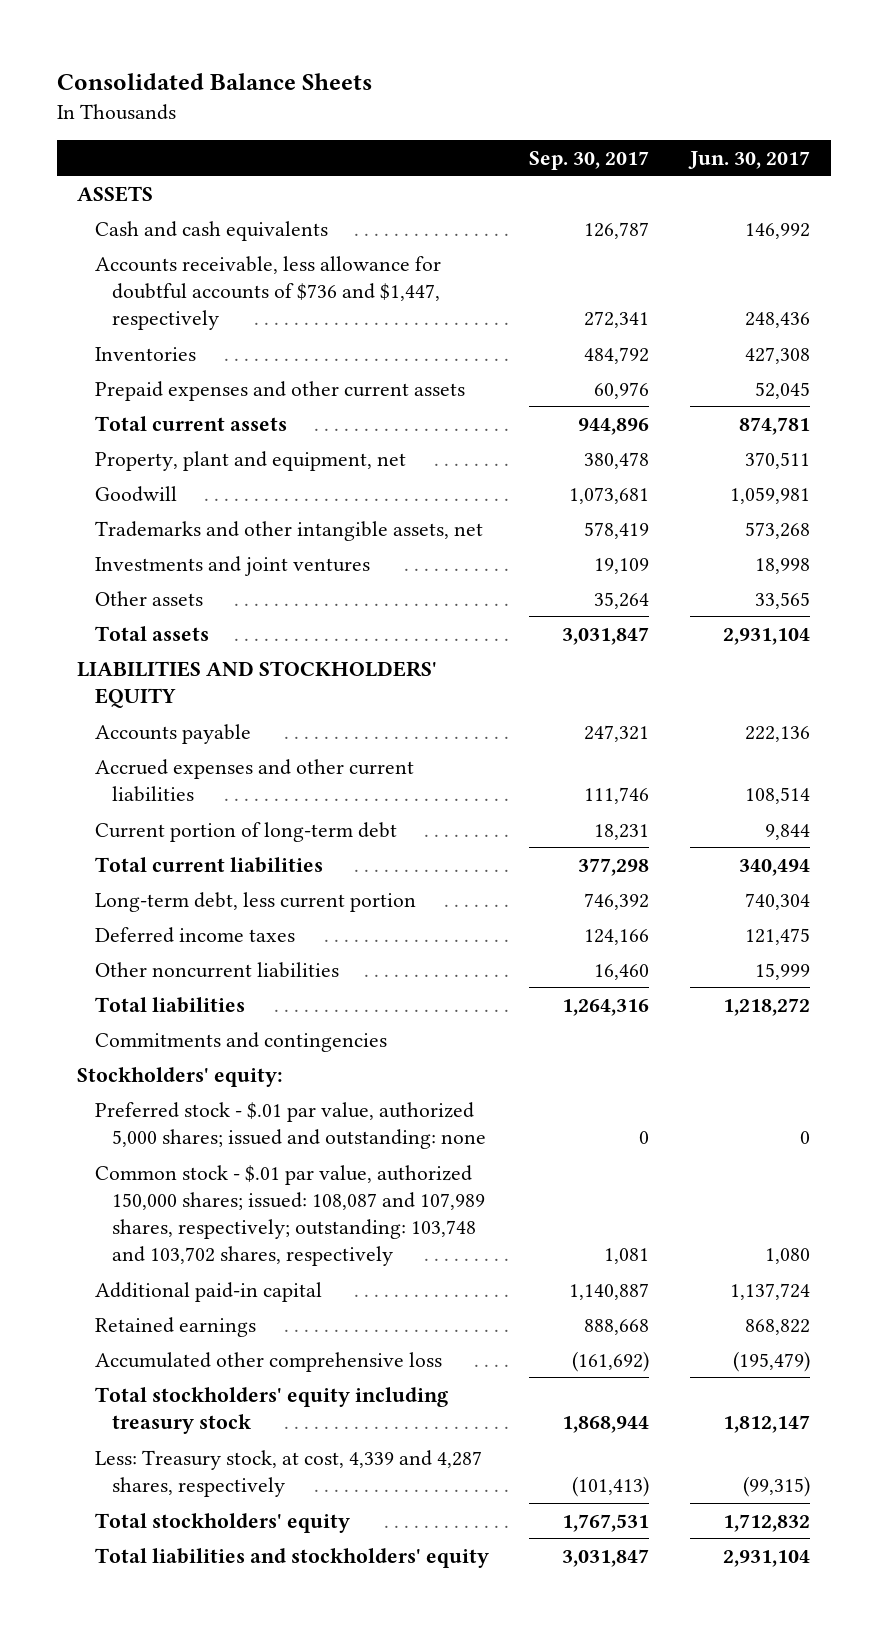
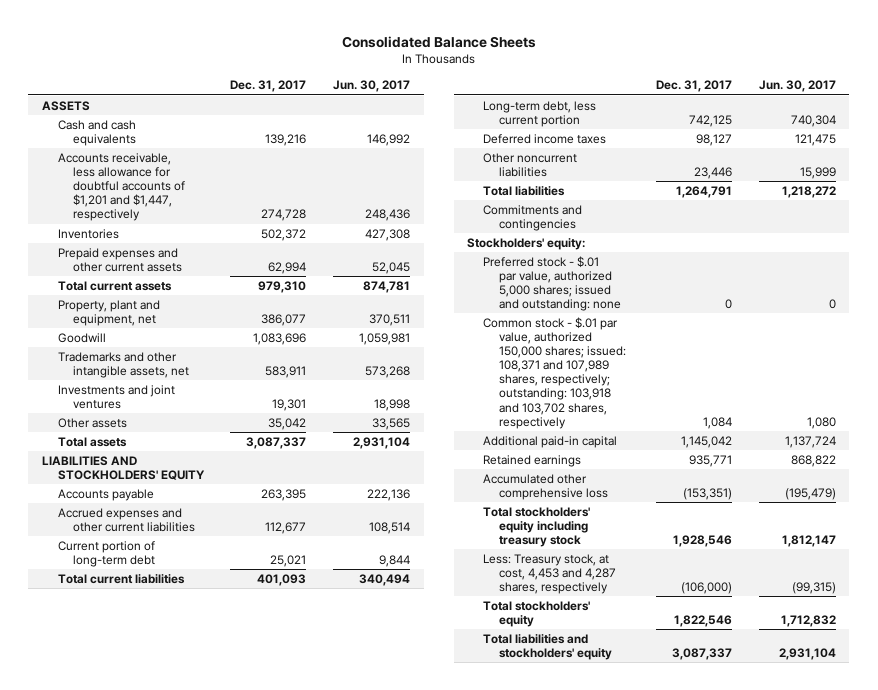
[529,150,650,170] Sep. 30, 2017 -> none
none -> [230,80,307,93] Dec. 31, 2017
[94,255,441,330] Accounts receivable, less allowance for doubtful accounts of $736 and $1,447, respectively -> [57,152,186,222] Accounts receivable, less allowance for doubtful accounts of $1,201 and $1,447, respectively
[94,1164,486,1267] Common stock - $.01 par value, authorized 150,000 shares; issued: 108,087 and 107,989 shares, respectively; outstanding: 103,748 and 103,702 shares, respectively -> [483,316,626,429] Common stock - $.01 par value, authorized 150,000 shares; issued: 108,371 and 107,989 shares, respectively; outstanding: 103,918 and 103,702 shares, respectively
[94,1449,482,1497] Less: Treasury stock, at cost, 4,339 and 4,287 shares, respectively -> [483,553,616,595] Less: Treasury stock, at cost, 4,453 and 4,287 shares, respectively

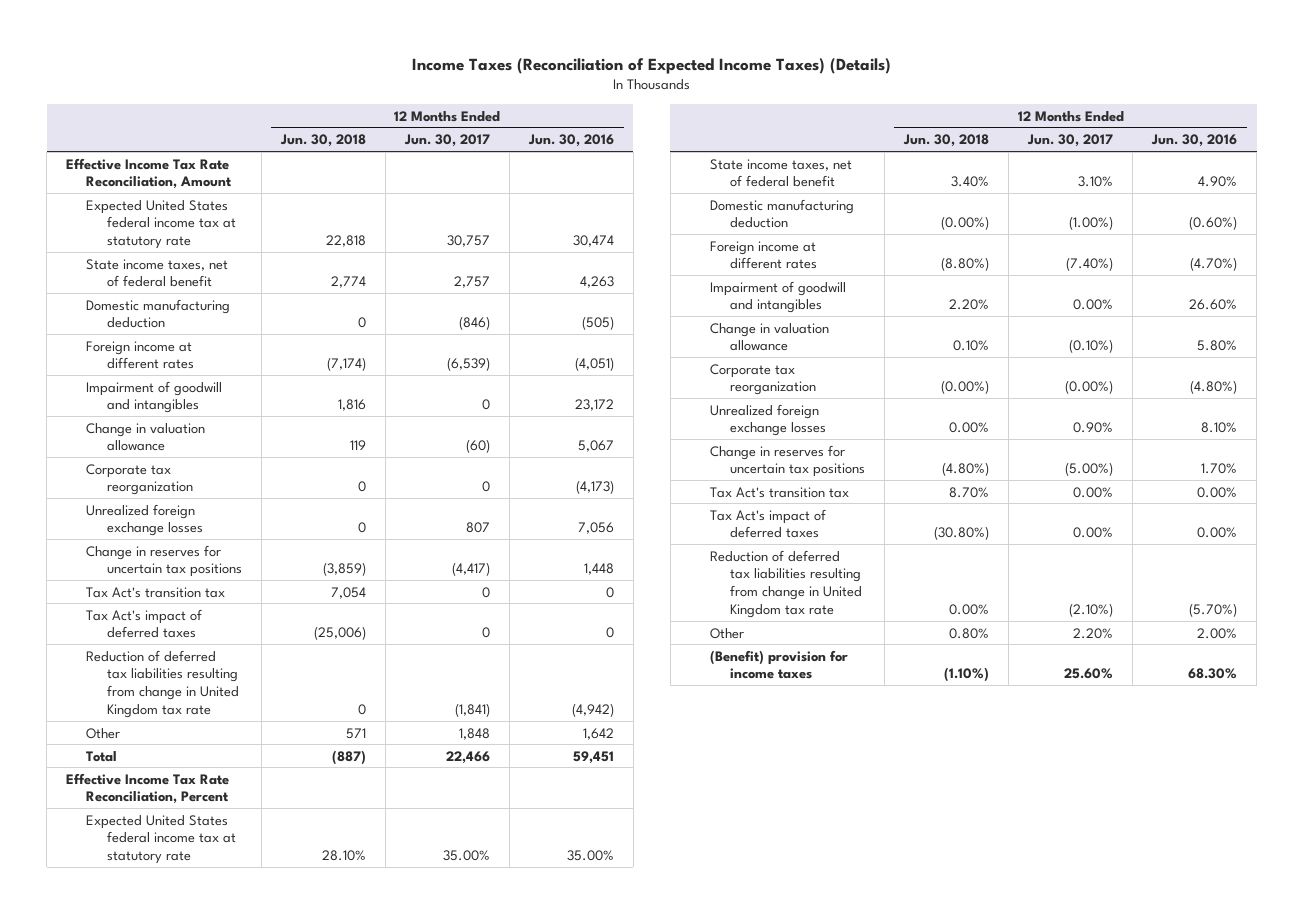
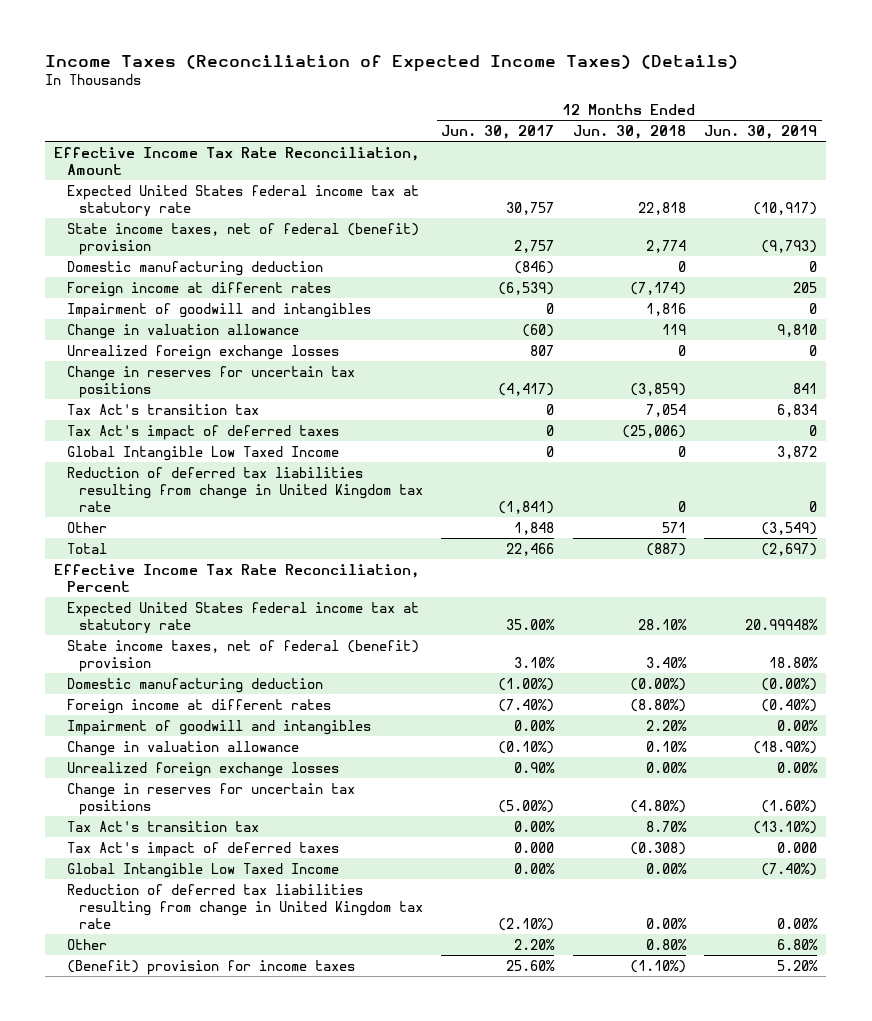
[527,134,614,148] Jun. 30, 2016 -> none
none -> [704,124,818,139] Jun. 30, 2019
[86,258,229,288] State income taxes, net of federal benefit -> [66,222,419,255] State income taxes, net of federal (benefit) provision
[86,463,193,496] Corporate tax reorganization -> none
none -> [66,445,339,461] Global Intangible Low Taxed Income
[709,158,852,188] State income taxes, net of federal benefit -> [66,639,419,672] State income taxes, net of federal (benefit) provision
[709,363,817,396] Corporate tax reorganization -> none
[934,526,990,541] (30.80%) -> [629,841,686,855] (0.308)
[1073,527,1114,539] 0.00% -> [514,841,555,853] 0.000
none -> [66,862,339,878] Global Intangible Low Taxed Income

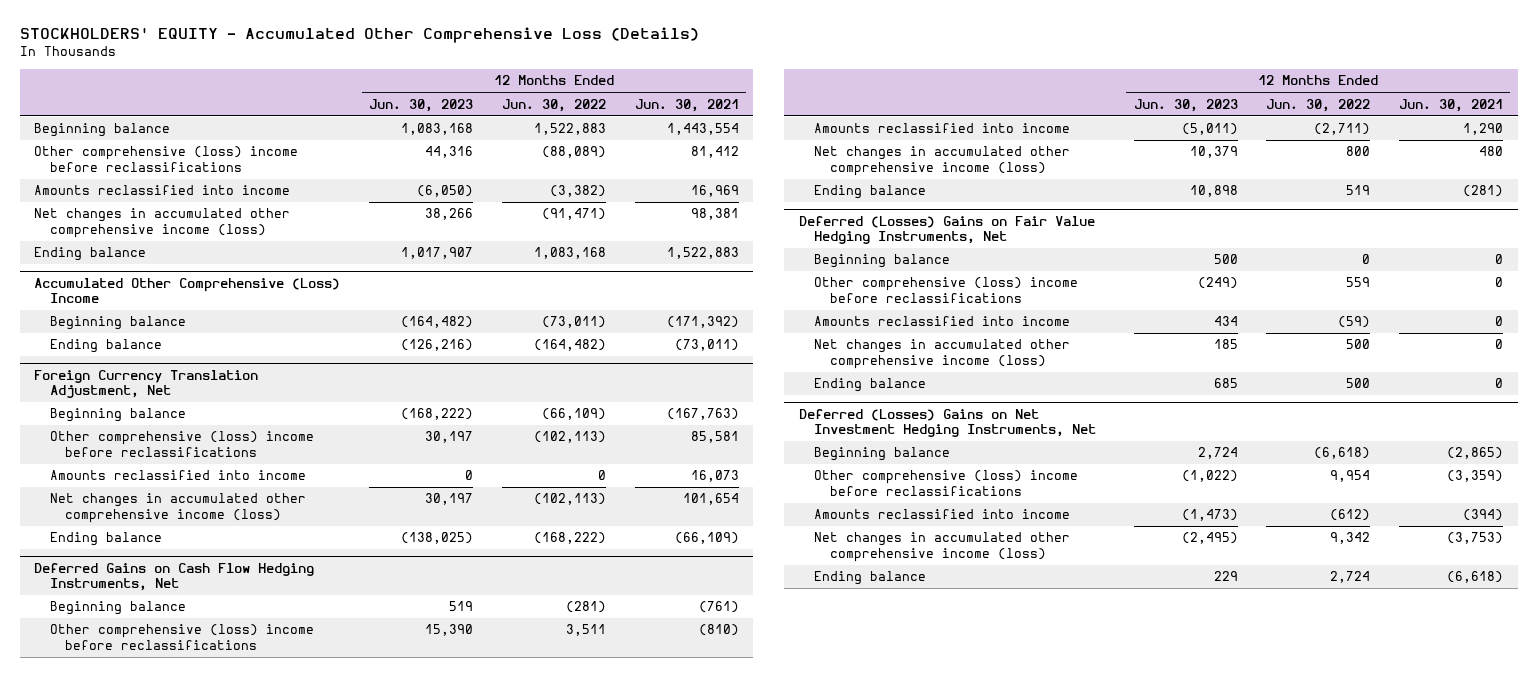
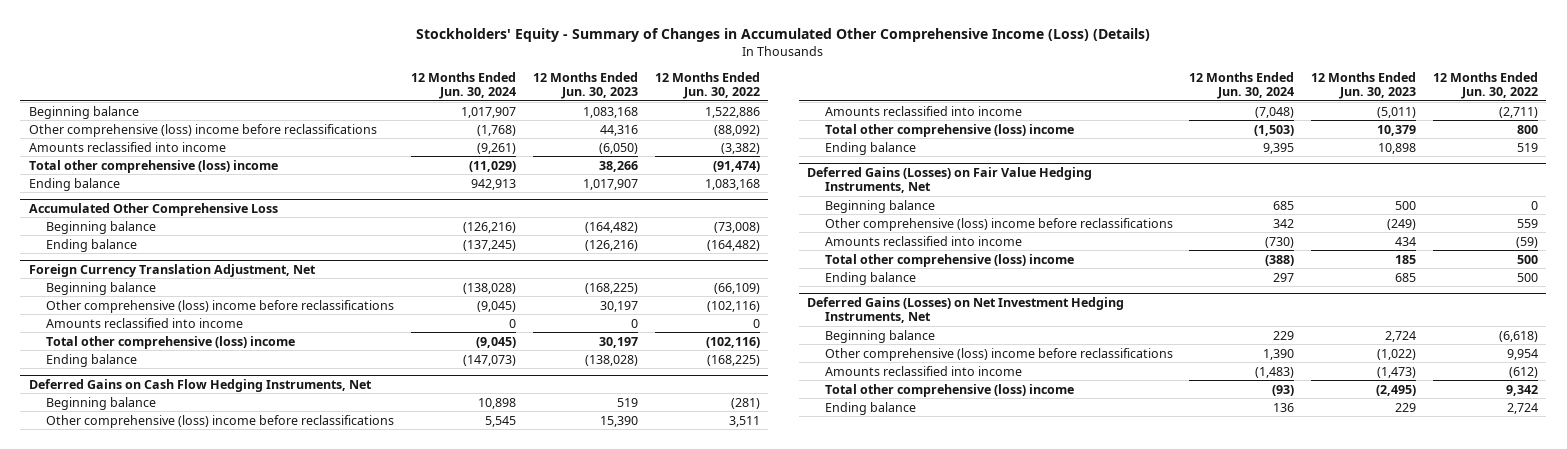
[20,27,700,44] STOCKHOLDERS' EQUITY - Accumulated Other Comprehensive Loss (Details) -> [416,28,1151,43] Stockholders' Equity - Summary of Changes in Accumulated Other Comprehensive Income (Loss) (Details)
[634,98,739,112] Jun. 30, 2021 -> none
none -> [411,71,517,100] 12 Months Ended Jun. 30, 2024
[534,123,607,136] 1,522,883 -> [704,106,760,118] 1,522,886
[542,146,607,159] (88,089) -> [713,124,760,136] (88,092)
[34,208,291,238] Net changes in accumulated other comprehensive income (loss) -> [28,159,278,173] Total other comprehensive (loss) income
[542,208,607,221] (91,471) -> [712,160,760,172] (91,474)
[34,278,341,304] Accumulated Other Comprehensive (Loss) Income -> [28,202,278,216] Accumulated Other Comprehensive Loss
[542,316,607,329] (73,011) -> [713,221,760,233] (73,008)
[401,408,474,421] (168,222) -> [584,282,638,294] (168,225)
[534,431,607,444] (102,113) -> [706,300,760,312] (102,116)
[49,493,306,523] Net changes in accumulated other comprehensive income (loss) -> [46,335,296,349] Total other comprehensive (loss) income
[534,493,607,506] (102,113) -> [705,336,760,348] (102,116)
[401,532,474,545] (138,025) -> [584,354,638,366] (138,028)
[534,532,607,545] (168,222) -> [706,354,760,366] (168,225)
[814,146,1071,176] Net changes in accumulated other comprehensive income (loss) -> [824,123,1074,137] Total other comprehensive (loss) income
[798,216,1095,245] Deferred (Losses) Gains on Fair Value Hedging Instruments, Net -> [807,166,1093,193] Deferred Gains (Losses) on Fair Value Hedging Instruments, Net
[814,339,1071,369] Net changes in accumulated other comprehensive income (loss) -> [824,253,1074,267] Total other comprehensive (loss) income
[798,409,1097,438] Deferred (Losses) Gains on Net Investment Hedging Instruments, Net -> [807,296,1125,323] Deferred Gains (Losses) on Net Investment Hedging Instruments, Net
[814,532,1071,562] Net changes in accumulated other comprehensive income (loss) -> [824,383,1074,397] Total other comprehensive (loss) income

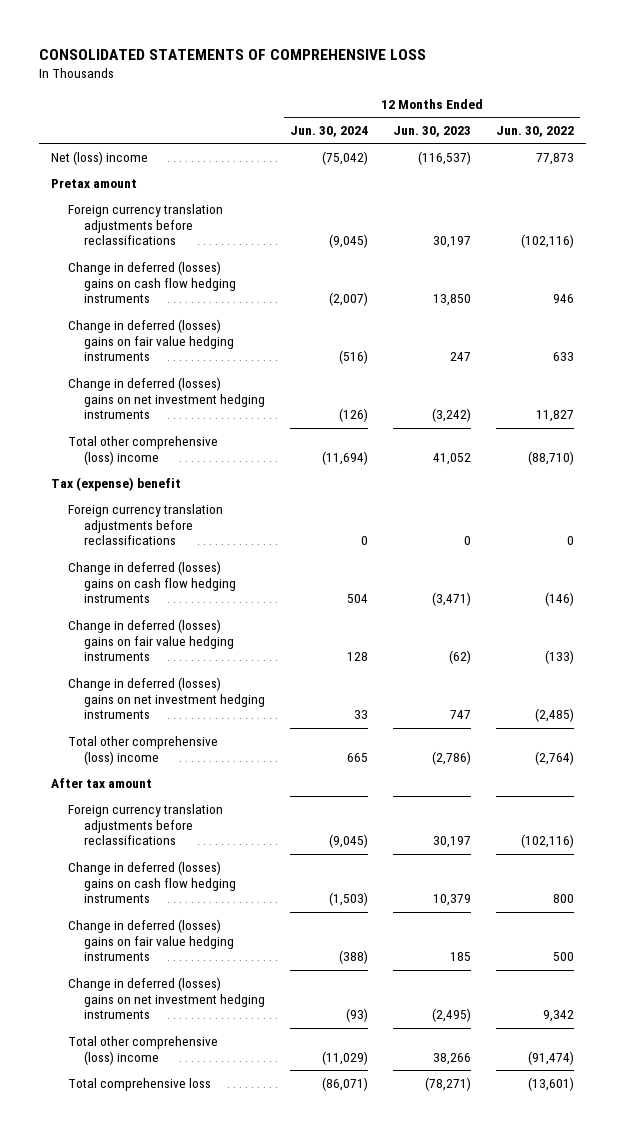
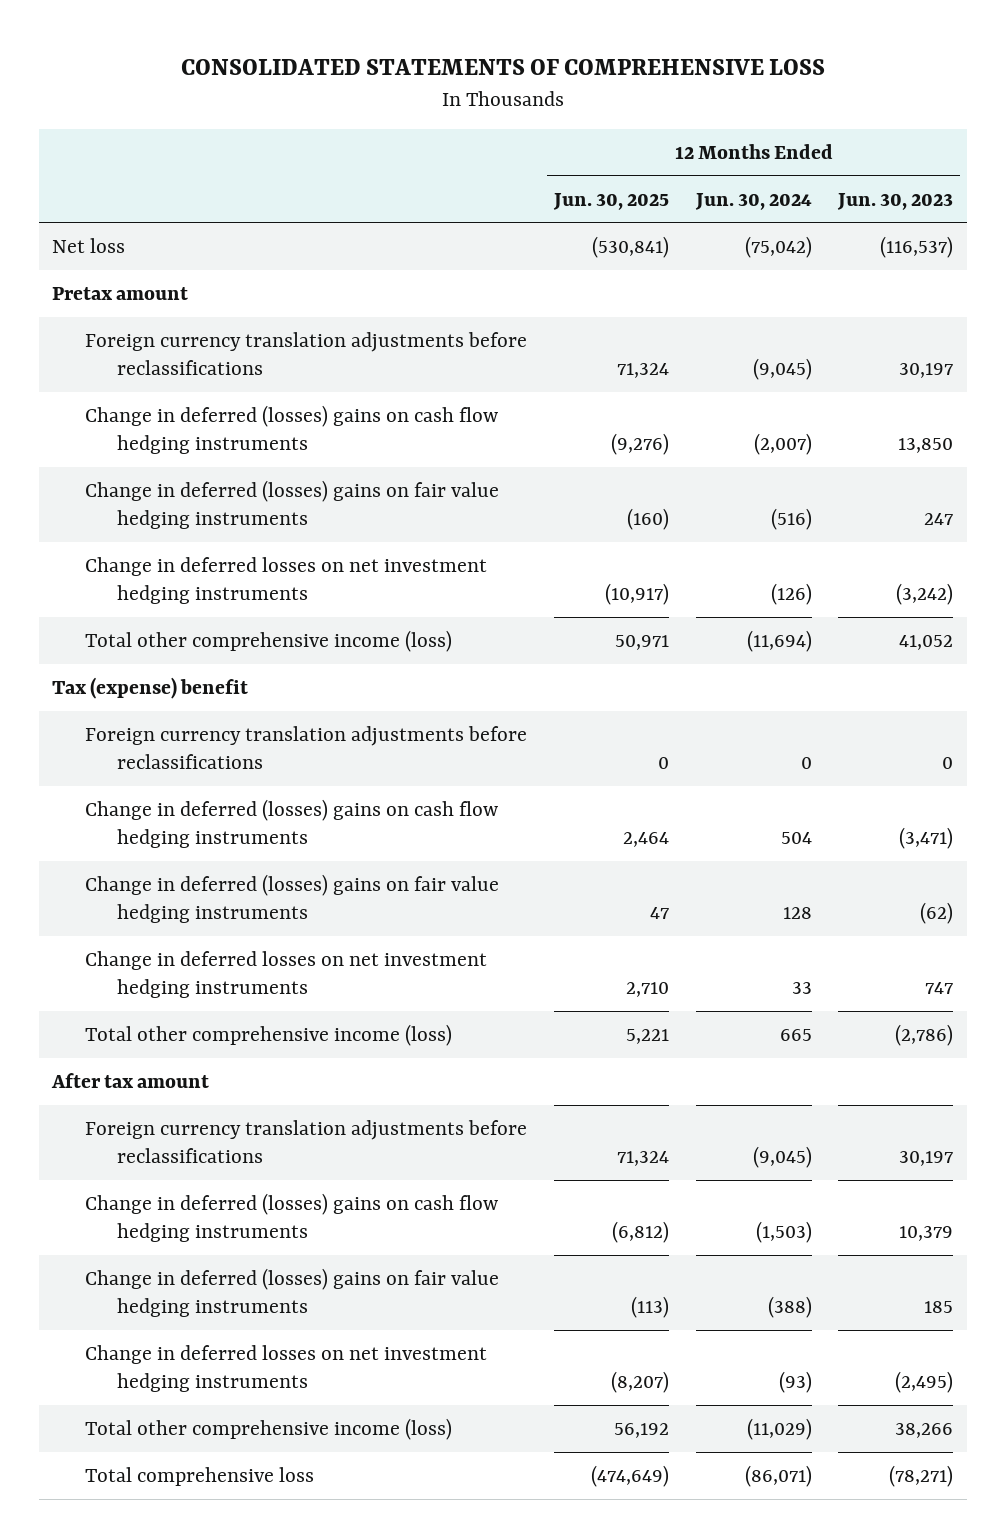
[495,126,574,138] Jun. 30, 2022 -> none
none -> [552,192,669,210] Jun. 30, 2025
[51,150,149,165] Net (loss) income -> [52,237,126,253] Net loss
[67,376,266,420] Change in deferred (losses) gains on net investment hedging instruments -> [84,556,487,605] Change in deferred losses on net investment hedging instruments
[67,435,218,465] Total other comprehensive (loss) income -> [84,629,452,652] Total other comprehensive income (loss)
[67,676,266,720] Change in deferred (losses) gains on net investment hedging instruments -> [84,950,487,999] Change in deferred losses on net investment hedging instruments
[67,735,218,765] Total other comprehensive (loss) income -> [84,1023,452,1046] Total other comprehensive income (loss)
[67,976,266,1020] Change in deferred (losses) gains on net investment hedging instruments -> [84,1344,487,1393] Change in deferred losses on net investment hedging instruments
[67,1035,218,1065] Total other comprehensive (loss) income -> [84,1417,452,1440] Total other comprehensive income (loss)

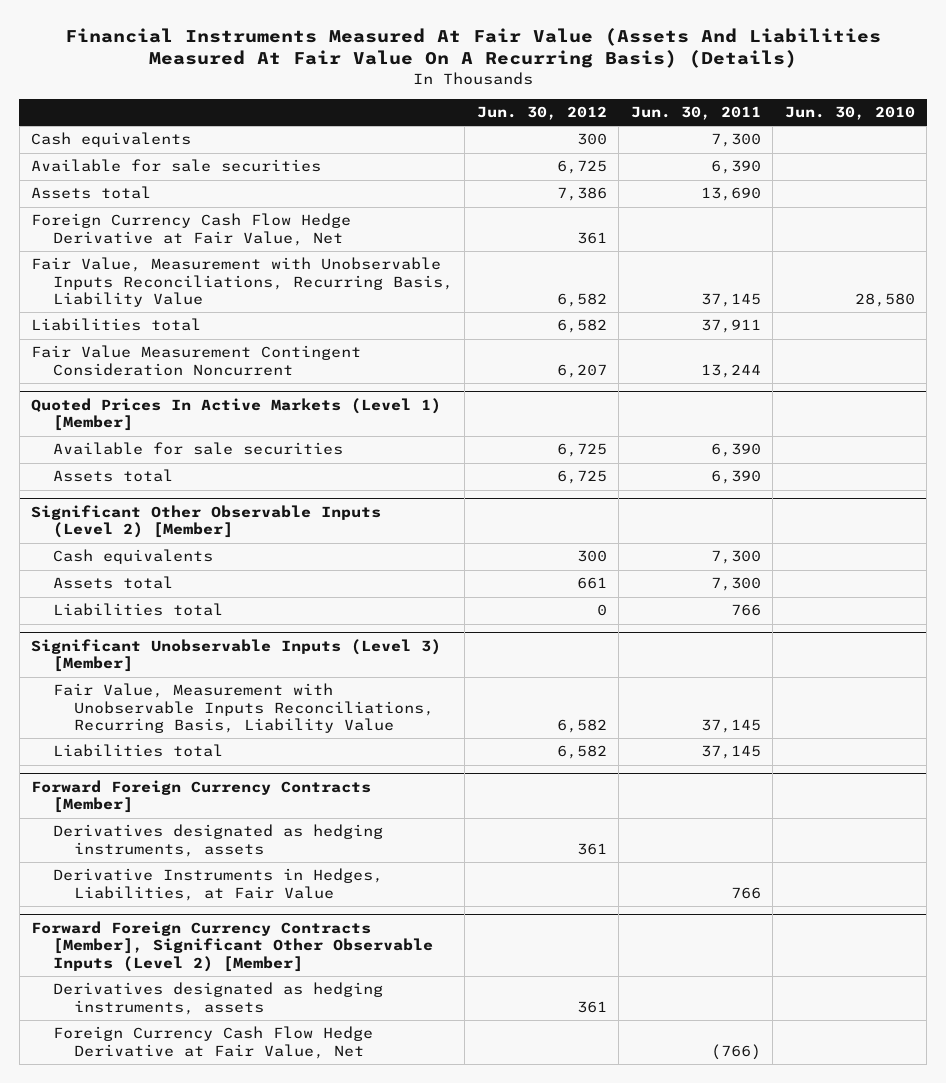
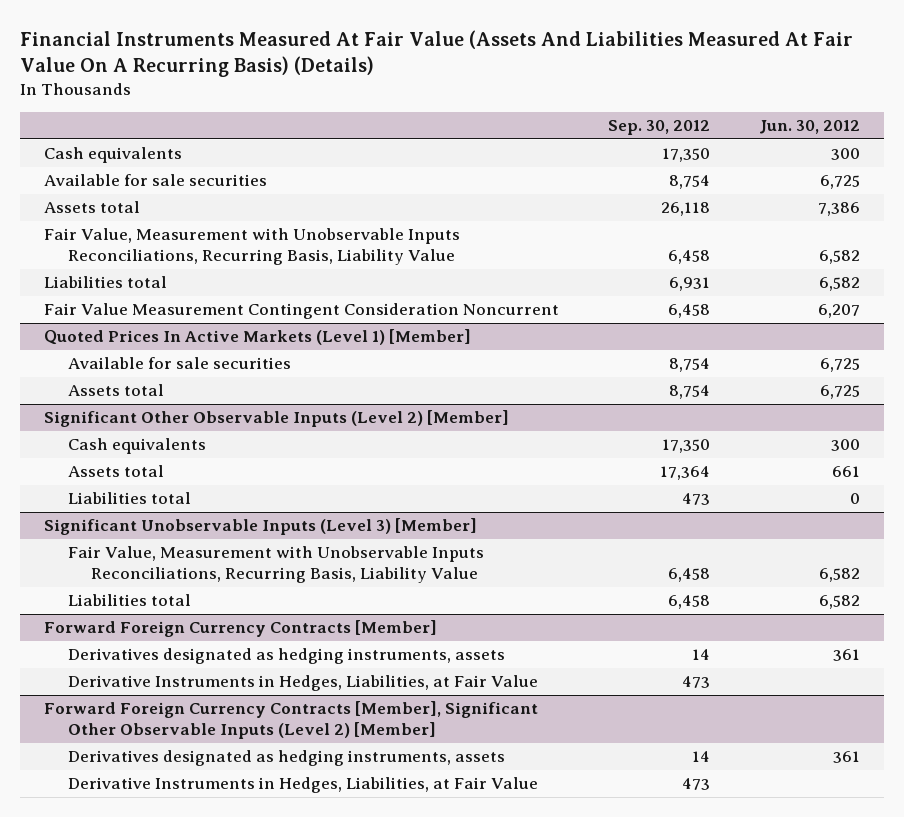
[630,106,761,121] Jun. 30, 2011 -> none
[784,106,915,121] Jun. 30, 2010 -> none
none -> [607,119,710,135] Sep. 30, 2012
[31,213,352,246] Foreign Currency Cash Flow Hedge Derivative at Fair Value, Net -> none
[52,1026,373,1059] Foreign Currency Cash Flow Hedge Derivative at Fair Value, Net -> none
none -> [67,777,538,794] Derivative Instruments in Hedges, Liabilities, at Fair Value

